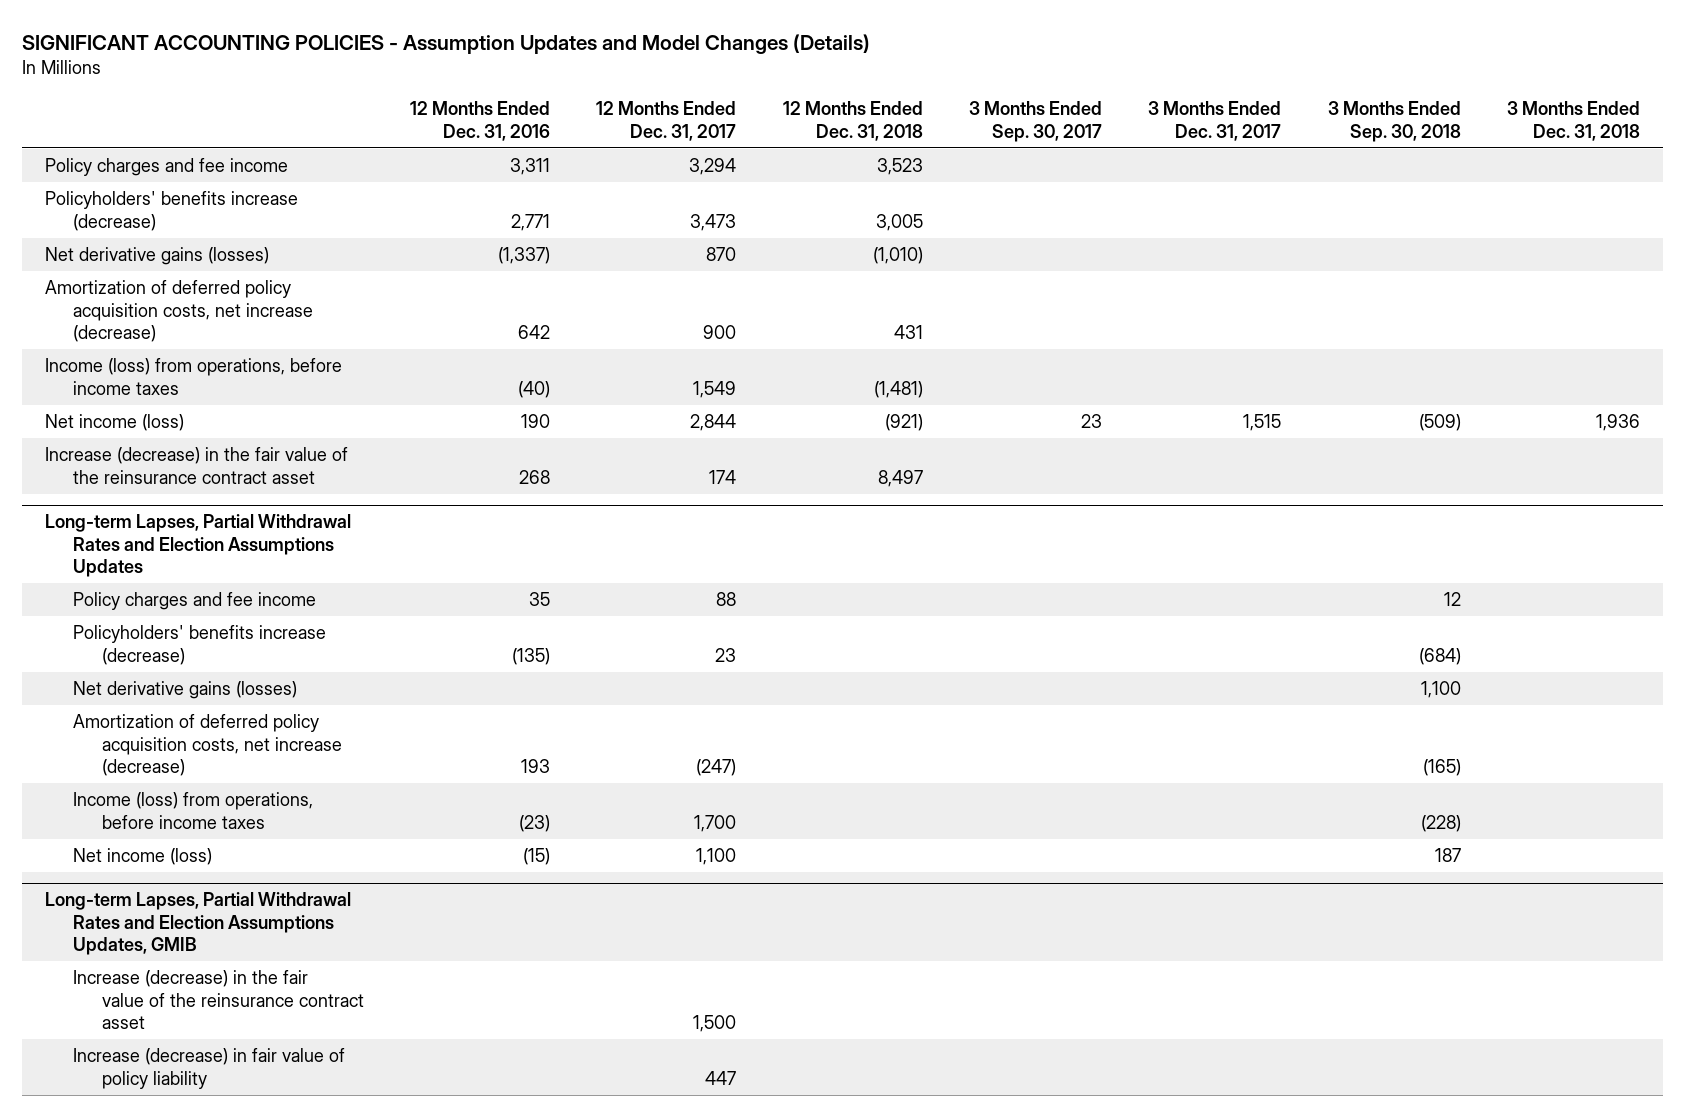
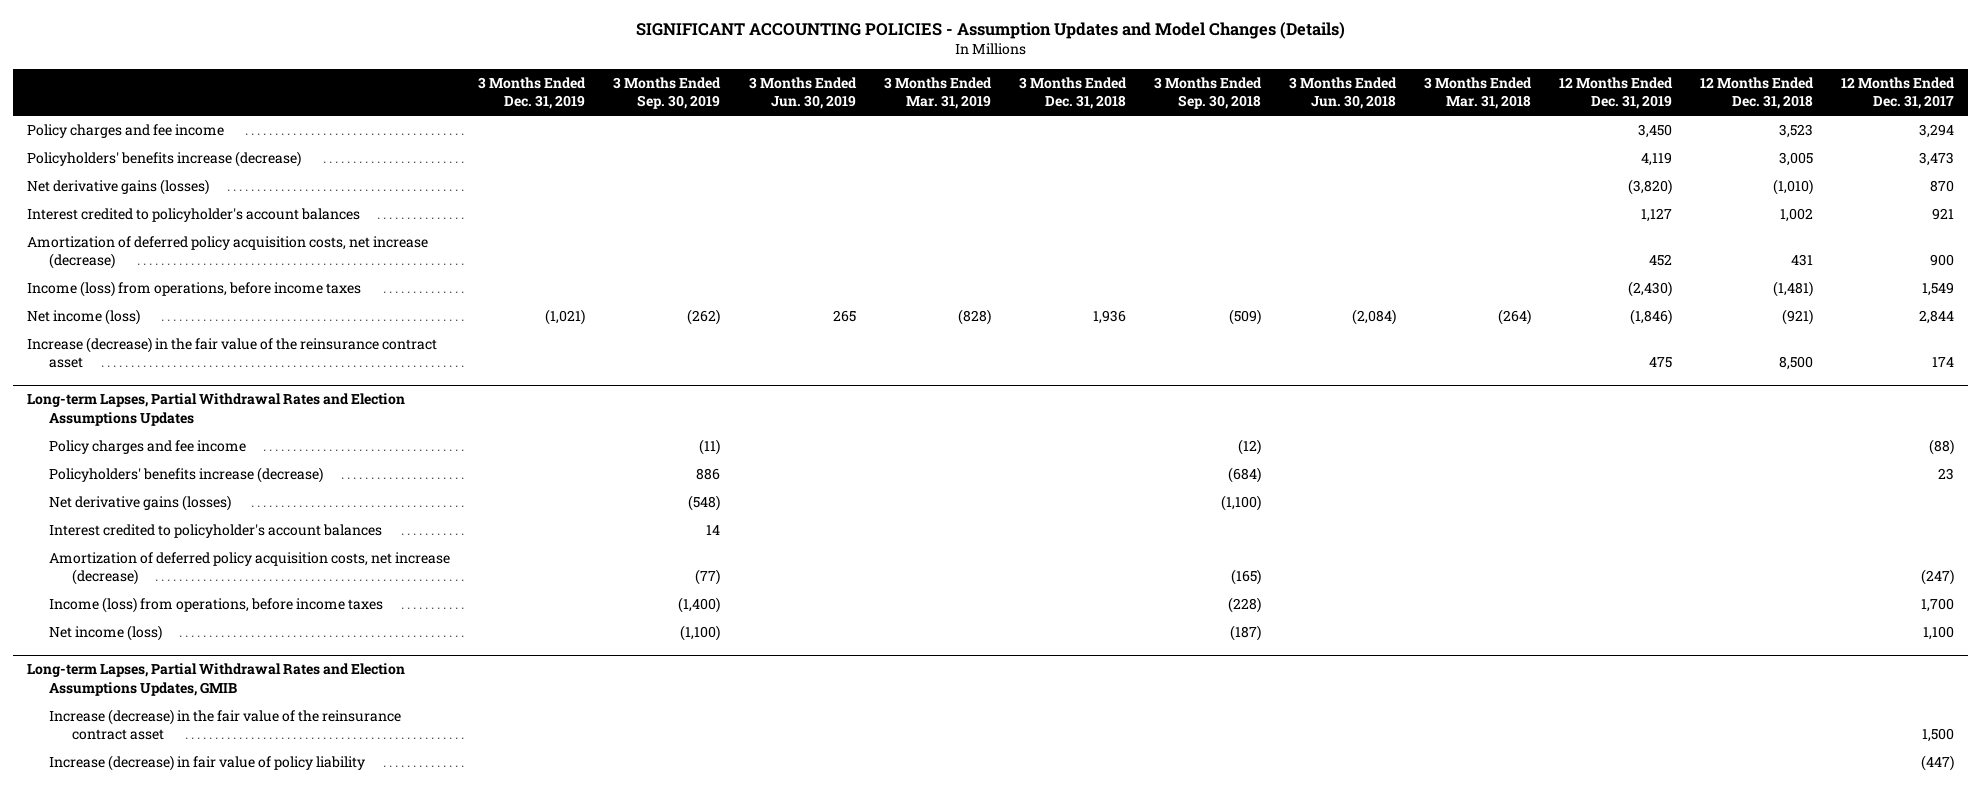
[409,101,550,141] 12 Months Ended Dec. 31, 2016 -> none
[968,101,1102,142] 3 Months Ended Sep. 30, 2017 -> none
[1148,101,1282,141] 3 Months Ended Dec. 31, 2017 -> none
none -> [478,76,587,110] 3 Months Ended Dec. 31, 2019
none -> [613,76,722,110] 3 Months Ended Sep. 30, 2019
none -> [748,76,857,110] 3 Months Ended Jun. 30, 2019
none -> [883,76,992,110] 3 Months Ended Mar. 31, 2019
none -> [1288,76,1397,110] 3 Months Ended Jun. 30, 2018
none -> [1423,76,1532,110] 3 Months Ended Mar. 31, 2018
none -> [1559,76,1674,110] 12 Months Ended Dec. 31, 2019
none -> [27,208,361,223] Interest credited to policyholder's account balances
[877,469,923,487] 8,497 -> [1779,356,1814,371] 8,500
[716,592,737,607] 88 -> [1929,439,1955,456] (88)
[1443,592,1461,607] 12 -> [1237,439,1261,456] (12)
[1420,681,1461,699] 1,100 -> [1220,495,1261,512] (1,100)
none -> [49,524,383,539] Interest credited to policyholder's account balances
[1434,848,1461,863] 187 -> [1229,625,1261,642] (187)
[705,1070,737,1085] 447 -> [1921,755,1955,772] (447)

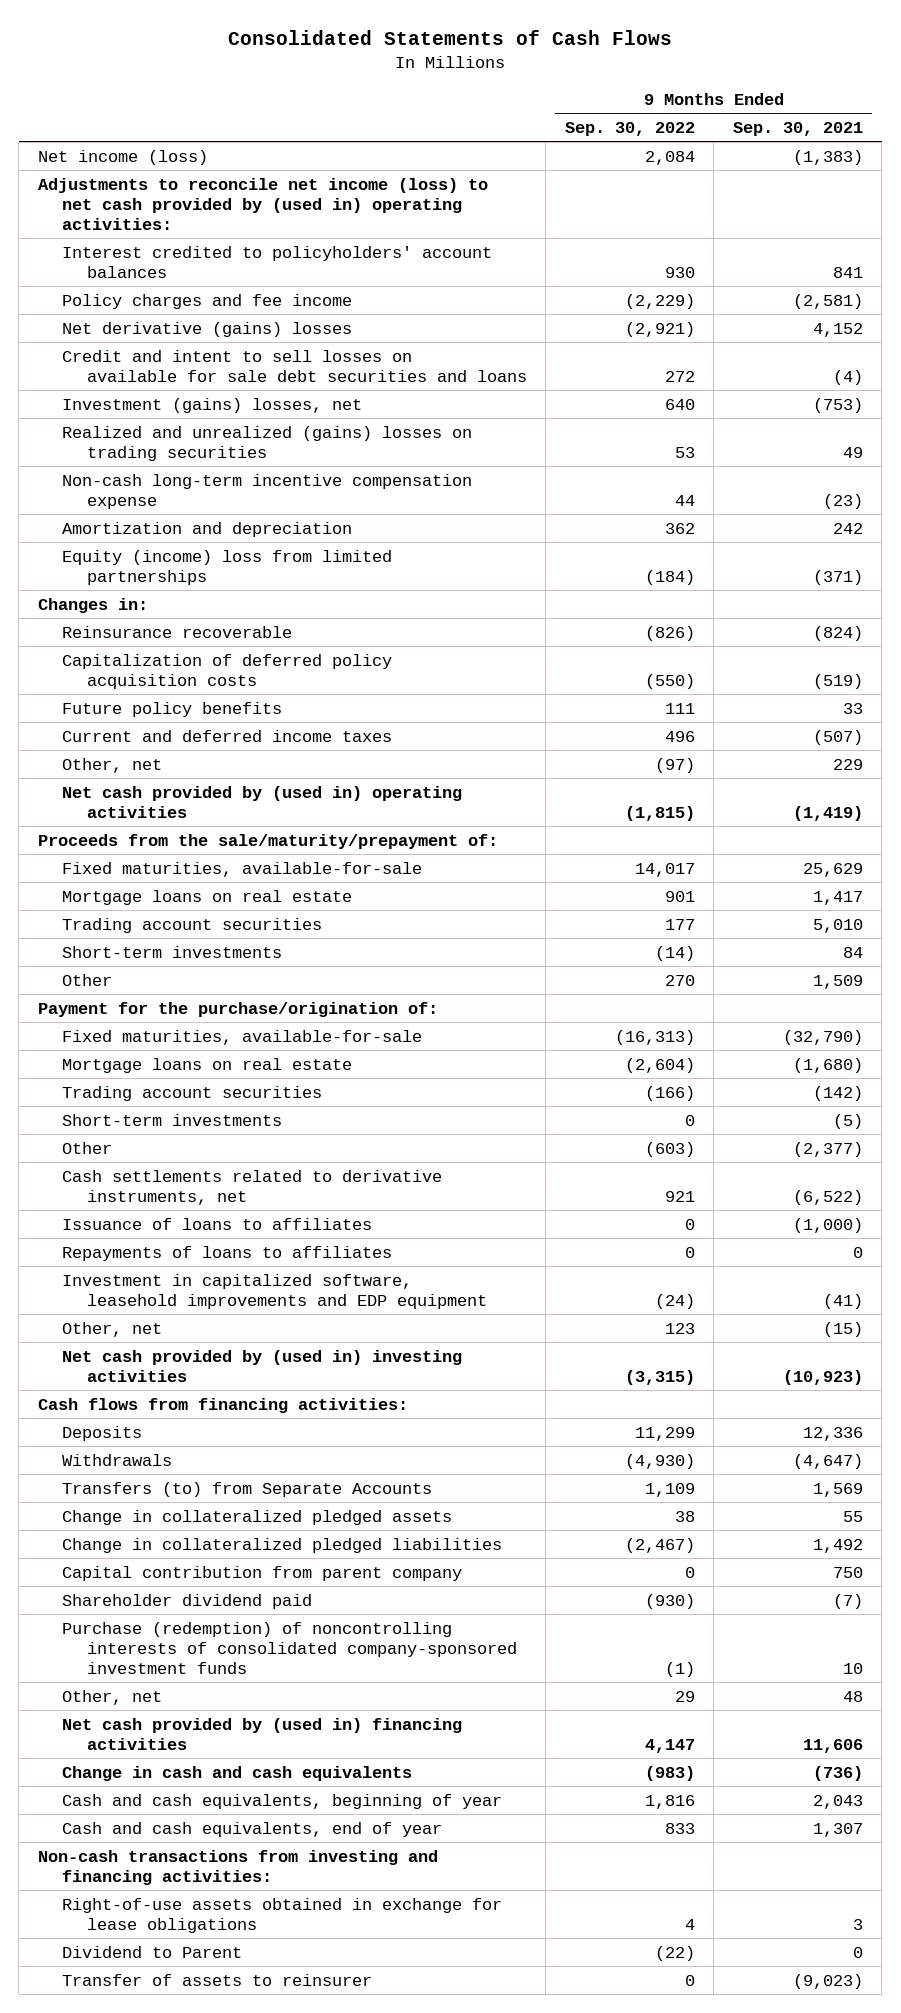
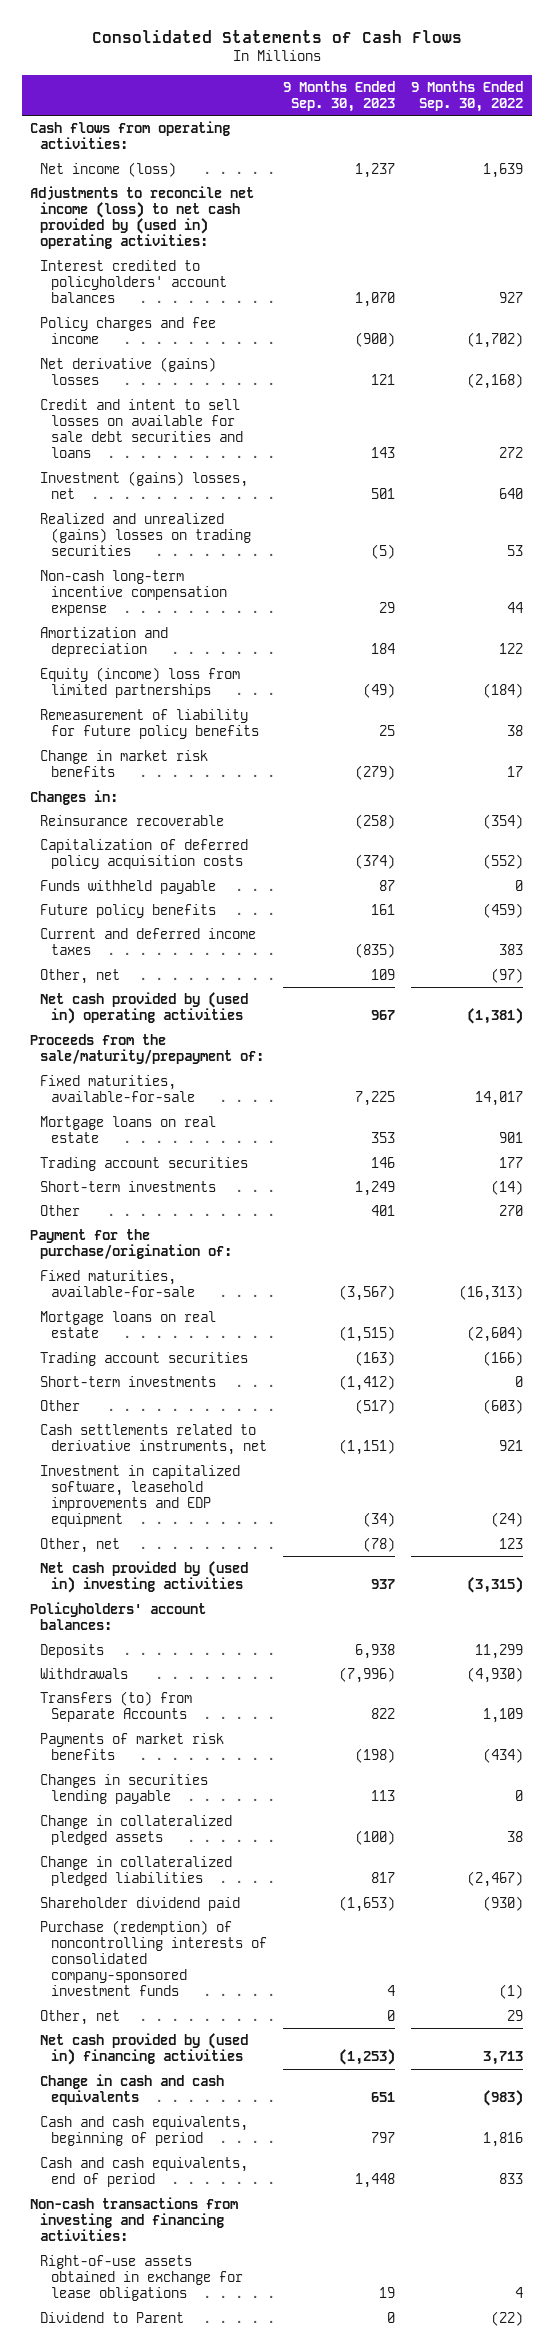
[732,121,863,136] Sep. 30, 2021 -> none
none -> [282,80,395,112] 9 Months Ended Sep. 30, 2023
none -> [29,121,230,150] Cash flows from operating activities:
[644,150,695,165] 2,084 -> [483,163,524,179] 1,639
[664,266,695,278] 930 -> [499,292,524,304] 927
[624,293,695,309] (2,229) -> [467,332,524,349] (1,702)
[624,321,695,337] (2,921) -> [467,373,524,390] (2,168)
[664,522,695,534] 362 -> [499,643,524,655] 122
none -> [40,709,259,740] Remeasurement of liability for future policy benefits
none -> [40,750,209,778] Change in market risk benefits
[644,625,695,641] (826) -> [483,814,524,830] (354)
[644,673,695,689] (550) -> [483,854,524,870] (552)
none -> [40,880,217,895] Funds withheld payable
[664,702,695,714] 111 -> [483,903,524,919] (459)
[664,730,695,742] 496 -> [499,944,524,956] 383
[624,805,695,821] (1,815) -> [467,1008,524,1025] (1,381)
[62,1217,373,1230] Issuance of loans to affiliates -> none
[62,1245,393,1261] Repayments of loans to affiliates -> none
[37,1397,408,1413] Cash flows from financing activities: -> none
none -> [29,1602,206,1631] Policyholders' account balances:
none -> [40,1733,225,1761] Payments of market risk benefits
none -> [40,1774,209,1805] Changes in securities lending payable
[62,1565,463,1581] Capital contribution from parent company -> none
[644,1738,695,1753] 4,147 -> [483,2051,524,2066] 3,713
[62,1793,503,1809] Cash and cash equivalents, beginning of year -> [40,2116,249,2147] Cash and cash equivalents, beginning of period
[62,1821,443,1837] Cash and cash equivalents, end of year -> [40,2157,249,2188] Cash and cash equivalents, end of period
[62,1973,373,1986] Transfer of assets to reinsurer -> none

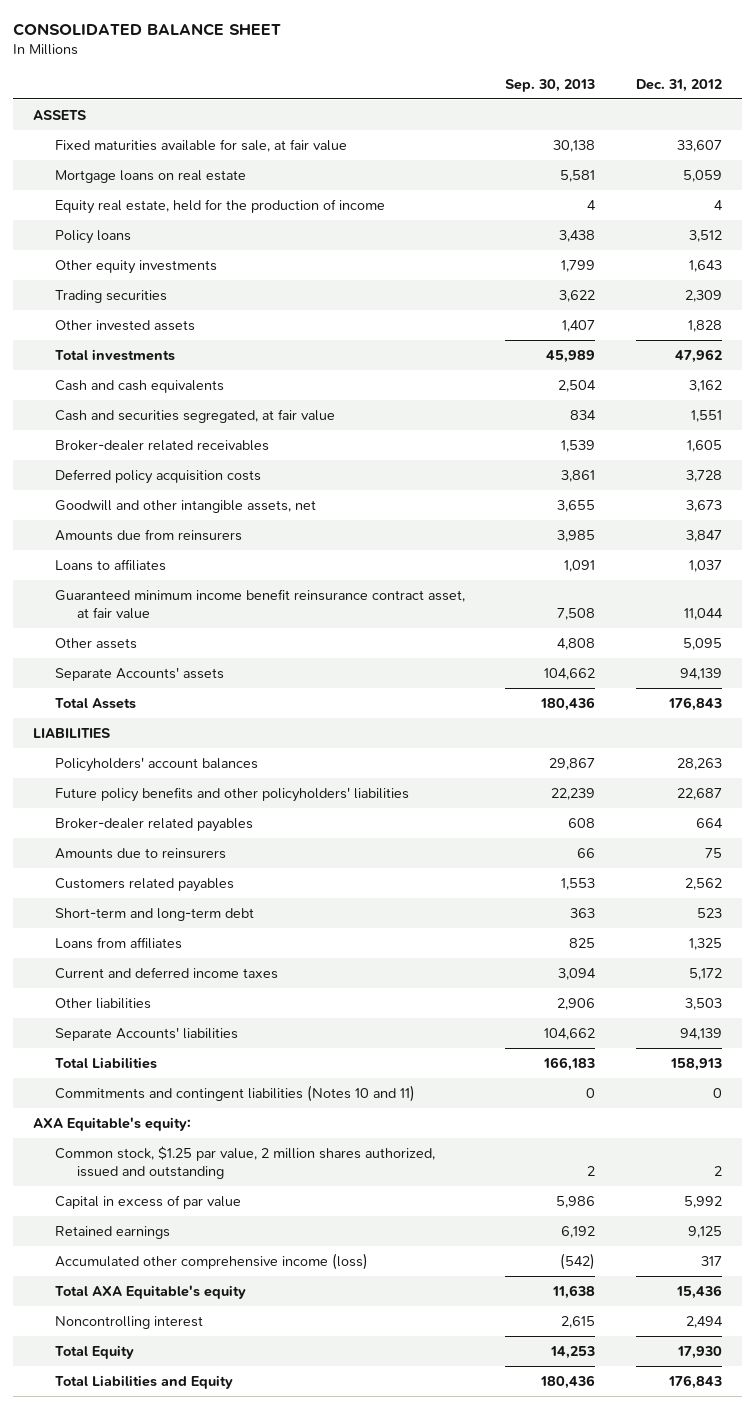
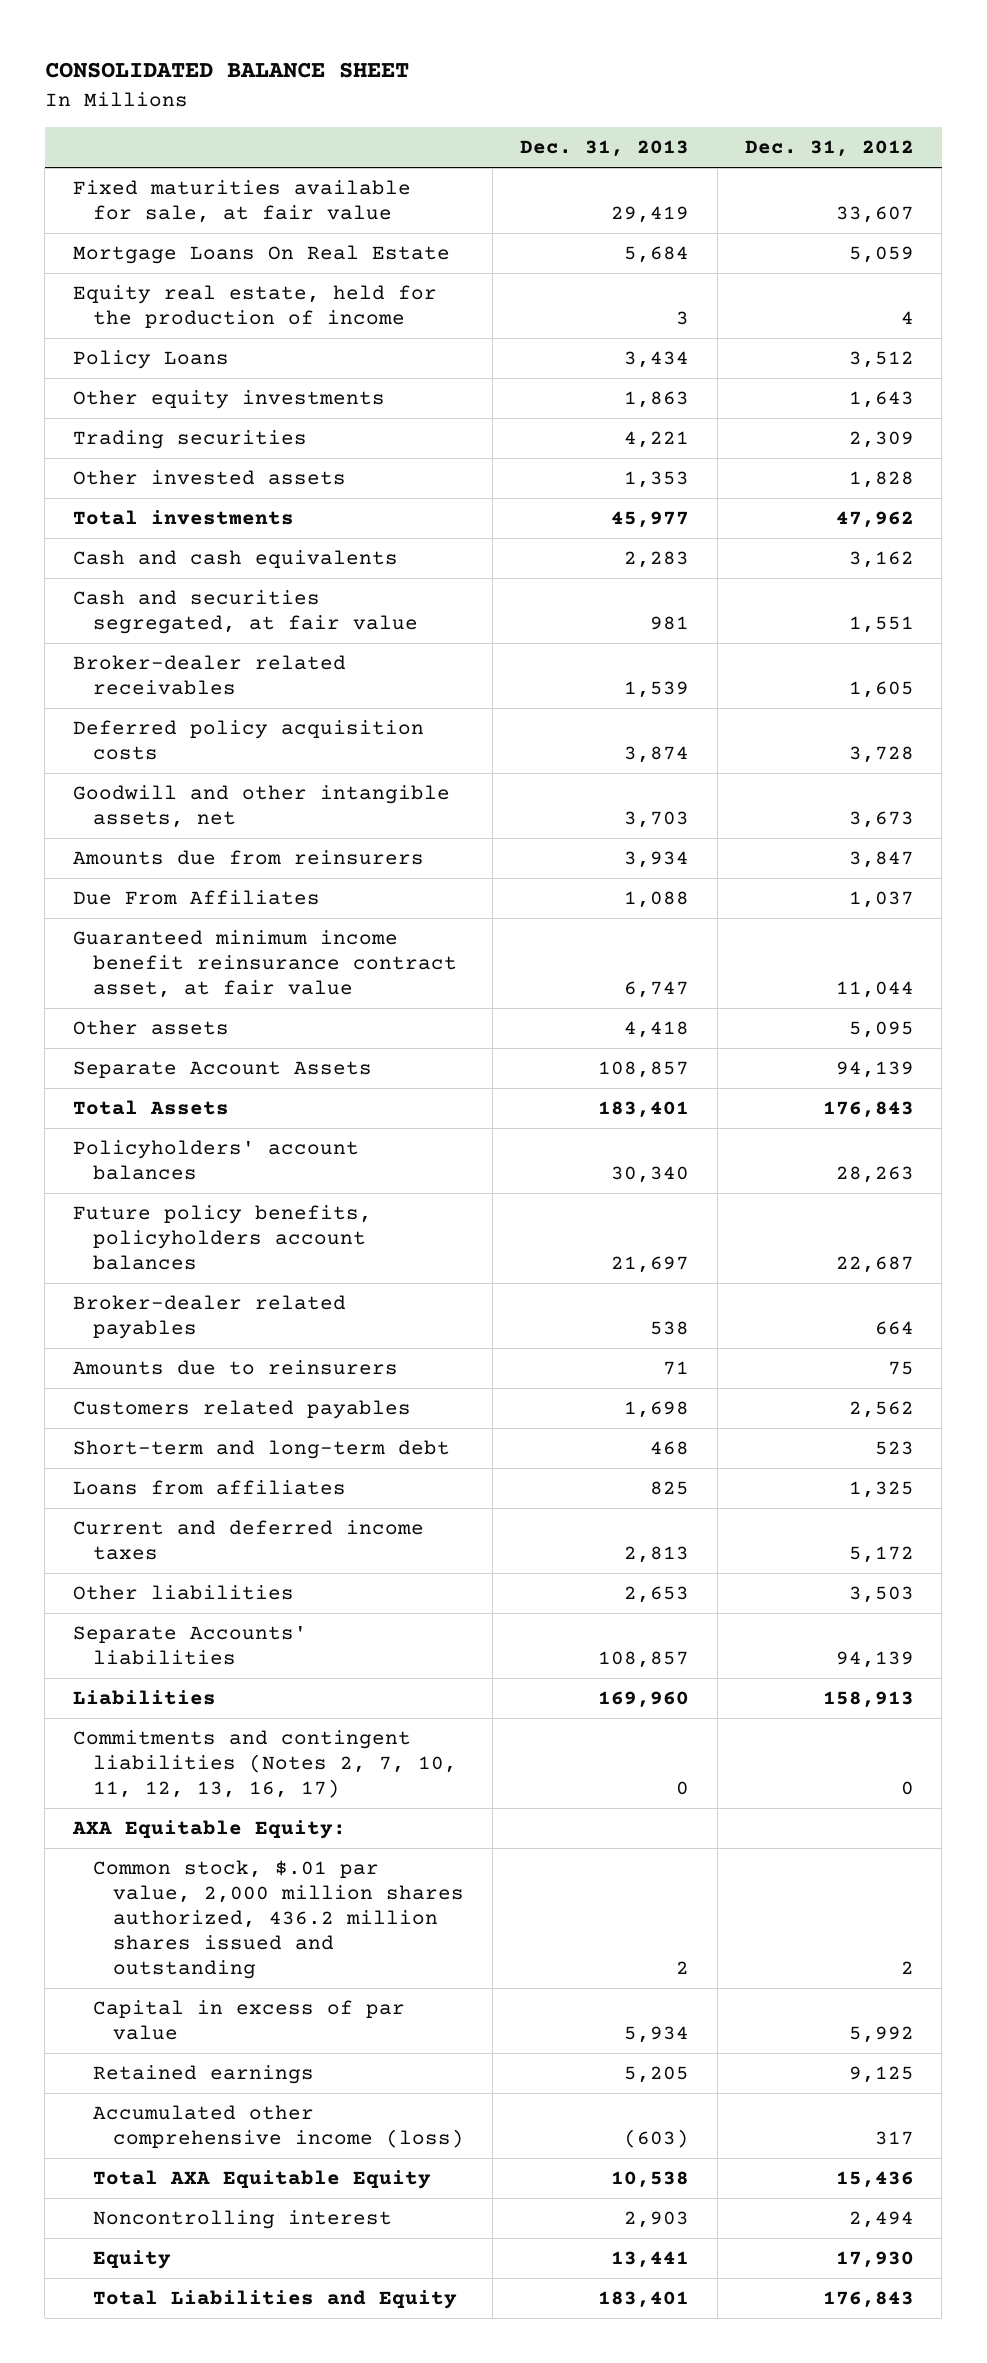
[505,78,596,92] Sep. 30, 2013 -> none
none -> [520,139,690,157] Dec. 31, 2013
[32,109,86,120] ASSETS -> none
[54,169,246,183] Mortgage loans on real estate -> [72,245,450,265] Mortgage Loans On Real Estate
[54,229,131,244] Policy loans -> [72,350,229,370] Policy Loans
[54,558,166,571] Loans to affiliates -> [72,890,320,906] Due From Affiliates
[54,666,224,681] Separate Accounts' assets -> [72,1061,372,1079] Separate Account Assets
[32,727,110,738] LIABILITIES -> none
[54,786,409,802] Future policy benefits and other policyholders' liabilities -> [72,1205,372,1271] Future policy benefits, policyholders account balances
[54,1056,157,1069] Total Liabilities -> [72,1690,216,1706] Liabilities
[54,1084,415,1102] Commitments and contingent liabilities (Notes 10 and 11) -> [72,1730,458,1799] Commitments and contingent liabilities (Notes 2, 7, 10, 11, 12, 13, 16, 17)
[32,1116,191,1131] AXA Equitable's equity: -> [71,1820,346,1840] AXA Equitable Equity:
[54,1145,435,1180] Common stock, $1.25 par value, 2 million shares authorized, issued and outstanding -> [93,1860,465,1980] Common stock, $.01 par value, 2,000 million shares authorized, 436.2 million shares issued and outstanding
[54,1284,246,1299] Total AXA Equitable's equity -> [93,2170,432,2190] Total AXA Equitable Equity
[54,1344,134,1359] Total Equity -> [93,2250,172,2270] Equity

